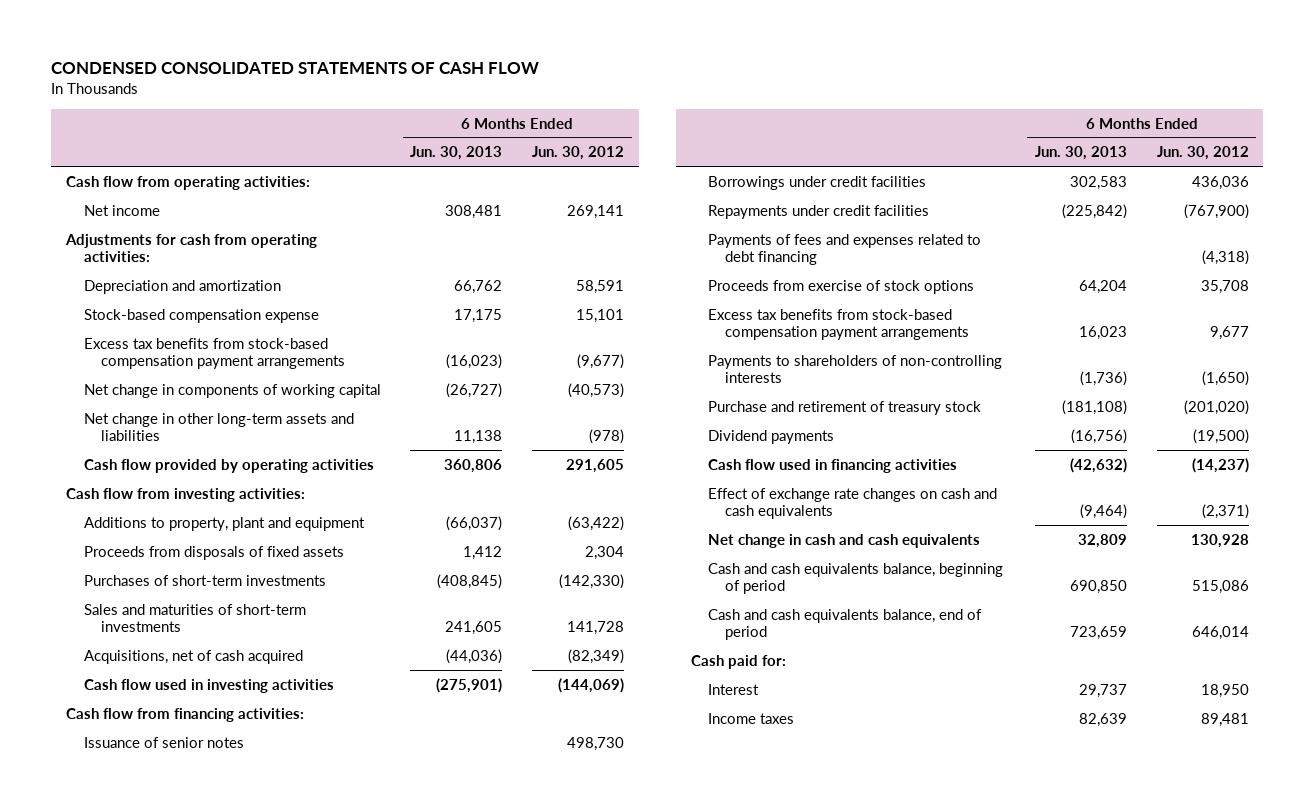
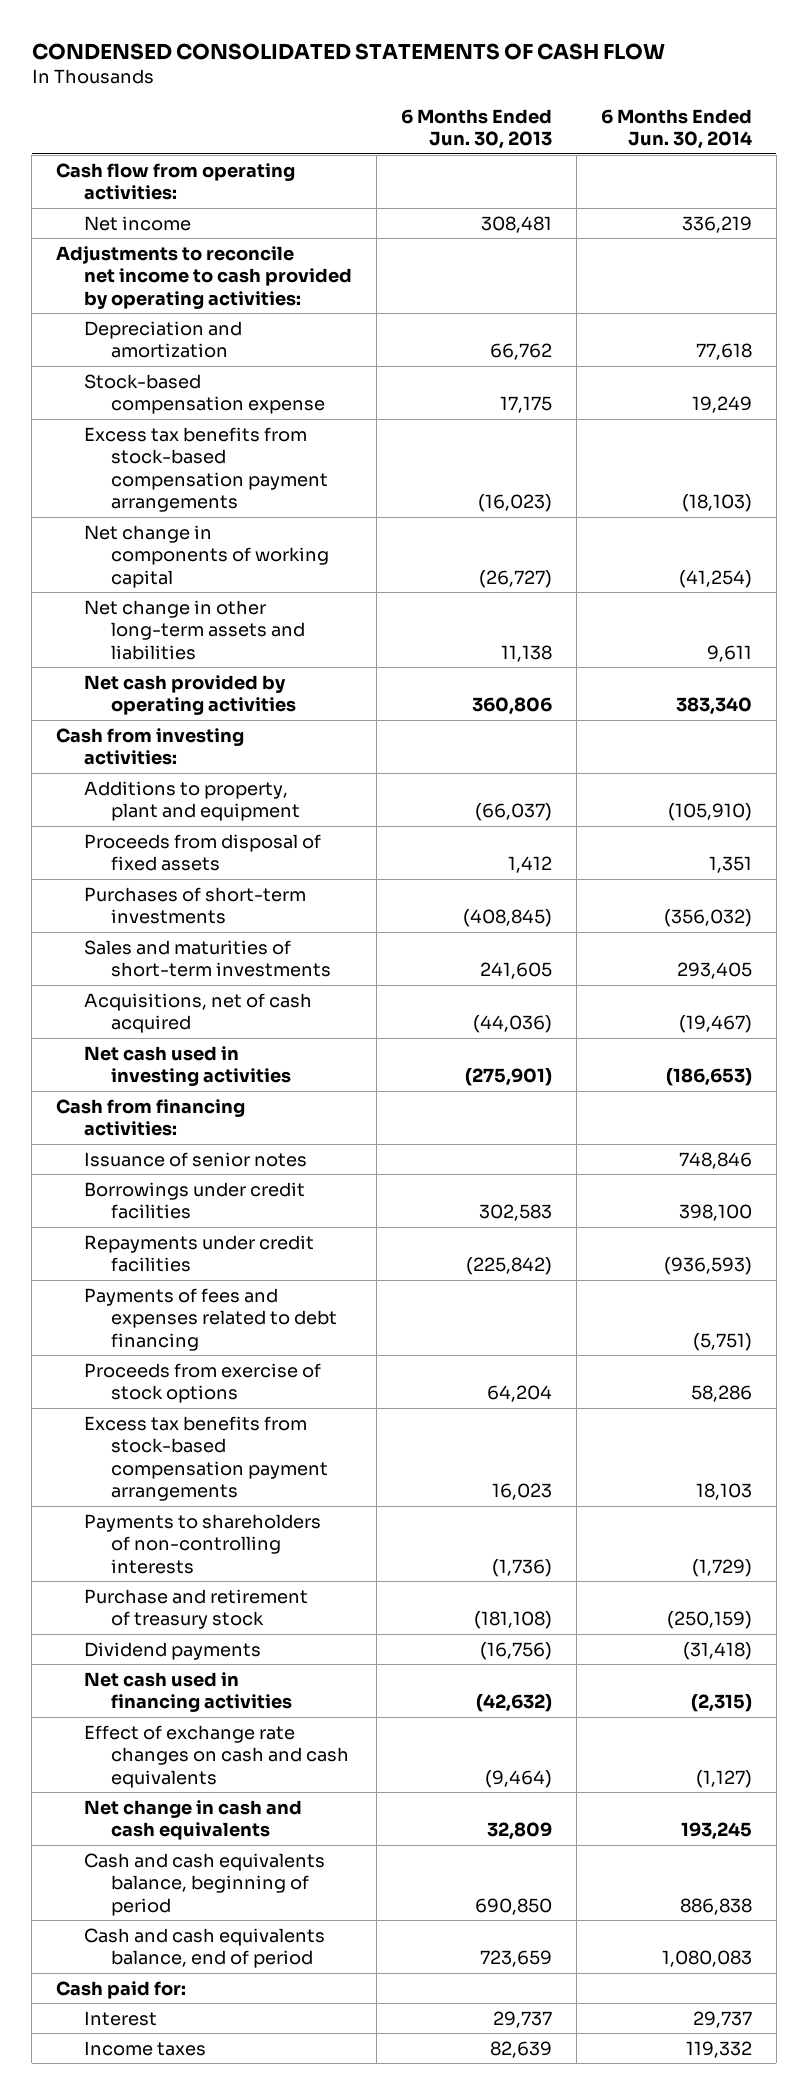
[532,146,625,161] Jun. 30, 2012 -> none
none -> [600,108,752,150] 6 Months Ended Jun. 30, 2014
[65,233,318,262] Adjustments for cash from operating activities: -> [56,245,352,309] Adjustments to reconcile net income to cash provided by operating activities:
[83,458,374,473] Cash flow provided by operating activities -> [83,674,297,716] Net cash provided by operating activities
[66,487,306,502] Cash flow from investing activities: -> [56,727,245,766] Cash from investing activities:
[83,545,344,560] Proceeds from disposals of fixed assets -> [83,833,321,872] Proceeds from disposal of fixed assets
[83,678,334,693] Cash flow used in investing activities -> [83,1045,292,1087] Net cash used in investing activities
[66,707,305,722] Cash flow from financing activities: -> [56,1098,246,1137] Cash from financing activities:
[707,458,957,473] Cash flow used in financing activities -> [83,1671,293,1713] Net cash used in financing activities

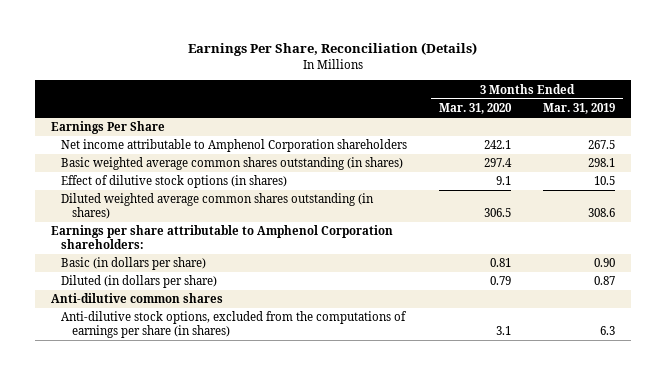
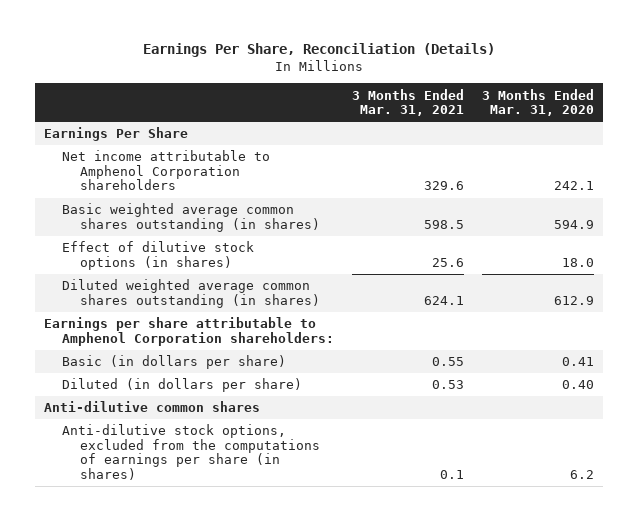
[542,103,615,115] Mar. 31, 2019 -> none
none -> [351,88,464,117] 3 Months Ended Mar. 31, 2021
[484,158,513,168] 297.4 -> [553,219,594,229] 594.9
[496,176,512,186] 9.1 -> [561,257,594,267] 18.0
[484,208,512,218] 306.5 -> [553,295,594,305] 612.9
[490,258,512,268] 0.81 -> [561,357,594,367] 0.41
[490,276,512,286] 0.79 -> [561,380,594,390] 0.40
[496,326,512,336] 3.1 -> [569,469,594,479] 6.2

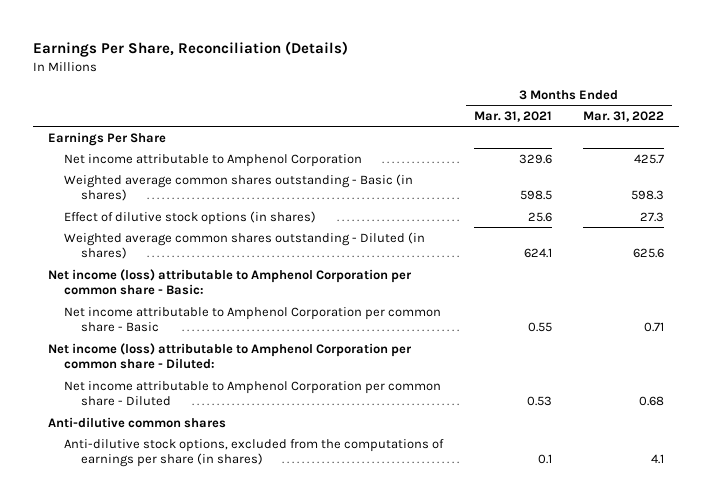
[481,88,594,117] 3 Months Ended Mar. 31, 2020 -> none
none -> [582,110,664,122] Mar. 31, 2022
[61,150,270,191] Net income attributable to Amphenol Corporation shareholders -> [64,153,363,167] Net income attributable to Amphenol Corporation
[61,203,320,232] Basic weighted average common shares outstanding (in shares) -> [64,173,414,202] Weighted average common shares outstanding - Basic (in shares)
[43,317,334,346] Earnings per share attributable to Amphenol Corporation shareholders: -> none
[61,279,320,308] Diluted weighted average common shares outstanding (in shares) -> [64,231,426,260] Weighted average common shares outstanding - Diluted (in shares)
none -> [48,268,413,296] Net income (loss) attributable to Amphenol Corporation per common share - Basic:
[61,355,286,370] Basic (in dollars per share) -> [64,306,442,333] Net income attributable to Amphenol Corporation per common share - Basic
none -> [48,342,413,370] Net income (loss) attributable to Amphenol Corporation per common share - Diluted:
[61,378,302,393] Diluted (in dollars per share) -> [64,380,442,407] Net income attributable to Amphenol Corporation per common share - Diluted

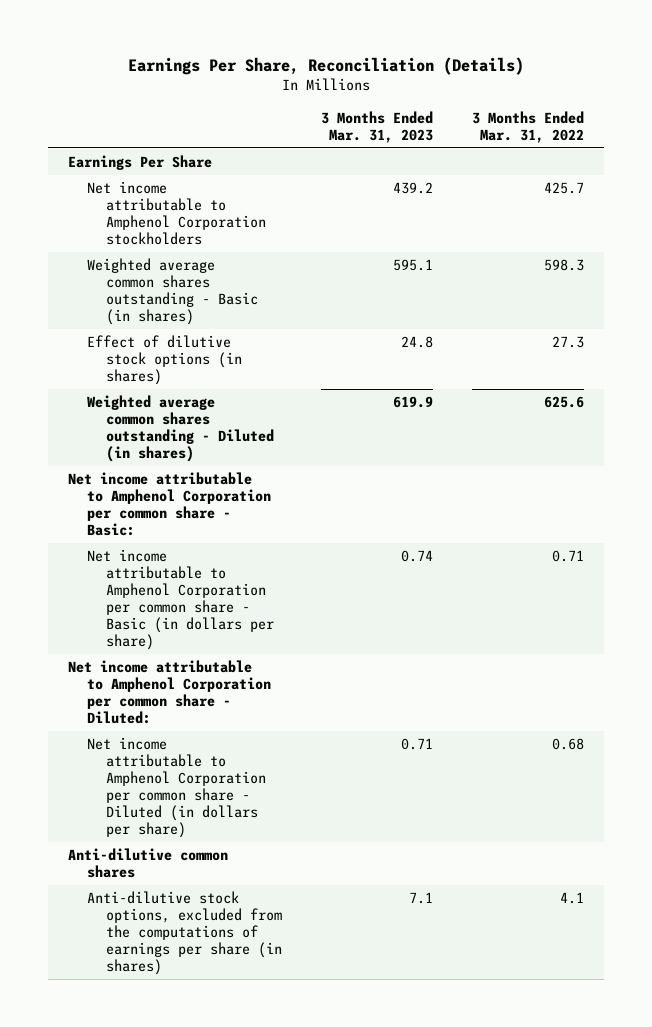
[474,110,553,122] Mar. 31, 2021 -> none
none -> [320,110,433,143] 3 Months Ended Mar. 31, 2023
[64,153,363,167] Net income attributable to Amphenol Corporation -> [86,181,266,246] Net income attributable to Amphenol Corporation stockholders
[48,268,413,296] Net income (loss) attributable to Amphenol Corporation per common share - Basic: -> [67,472,271,537] Net income attributable to Amphenol Corporation per common share - Basic:
[64,306,442,333] Net income attributable to Amphenol Corporation per common share - Basic -> [86,549,274,651] Net income attributable to Amphenol Corporation per common share - Basic (in dollars per share)
[48,342,413,370] Net income (loss) attributable to Amphenol Corporation per common share - Diluted: -> [67,660,271,725] Net income attributable to Amphenol Corporation per common share - Diluted:
[64,380,442,407] Net income attributable to Amphenol Corporation per common share - Diluted -> [86,737,266,839] Net income attributable to Amphenol Corporation per common share - Diluted (in dollars per share)

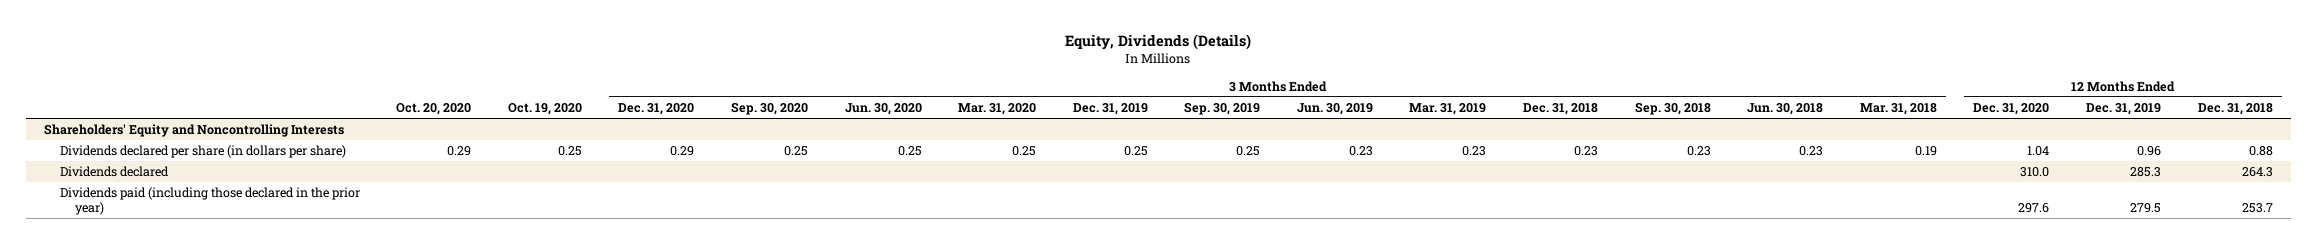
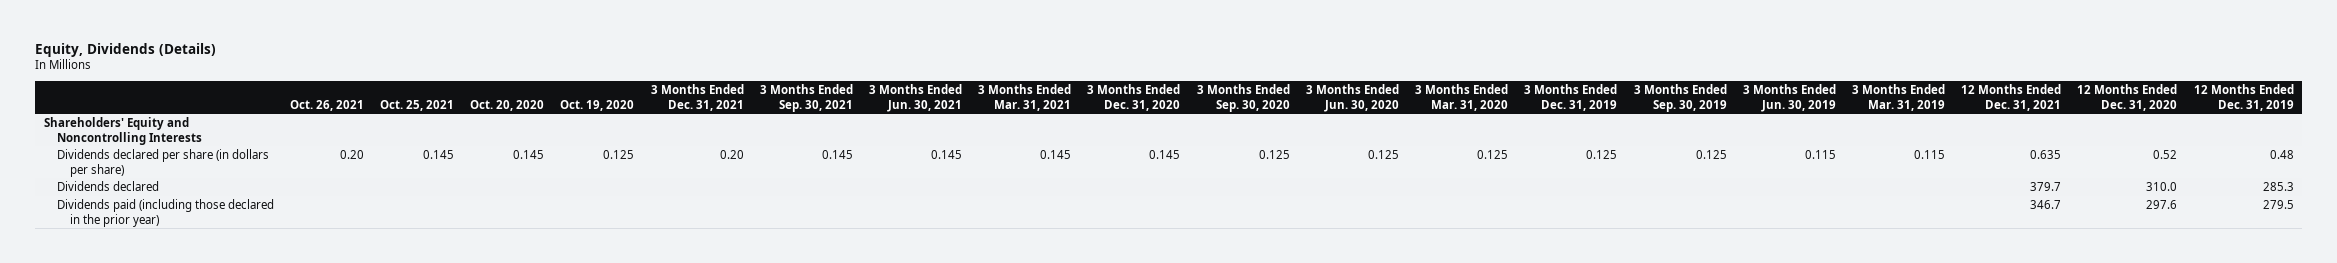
[1523,102,1599,115] Dec. 31, 2018 -> none
[1634,101,1711,115] Sep. 30, 2018 -> none
[1747,102,1824,115] Jun. 30, 2018 -> none
[1859,102,1937,115] Mar. 31, 2018 -> none
[2197,102,2273,115] Dec. 31, 2018 -> none
none -> [289,99,364,111] Oct. 26, 2021
none -> [379,99,454,111] Oct. 25, 2021
none -> [650,84,744,111] 3 Months Ended Dec. 31, 2021
none -> [759,84,853,112] 3 Months Ended Sep. 30, 2021
none -> [869,84,963,112] 3 Months Ended Jun. 30, 2021
none -> [978,84,1072,111] 3 Months Ended Mar. 31, 2021
none -> [1961,84,2062,111] 12 Months Ended Dec. 31, 2021
[447,146,472,157] 0.29 -> [513,150,545,160] 0.145
[557,146,582,157] 0.25 -> [603,150,635,160] 0.125
[670,146,695,157] 0.29 -> [1149,150,1181,160] 0.145
[783,146,808,157] 0.25 -> [1258,150,1290,160] 0.125
[897,146,922,157] 0.25 -> [1367,150,1399,160] 0.125
[1012,146,1037,157] 0.25 -> [1477,150,1509,160] 0.125
[1123,146,1148,157] 0.25 -> [1586,150,1618,160] 0.125
[1236,146,1261,157] 0.25 -> [1695,150,1727,160] 0.125
[1348,146,1373,157] 0.23 -> [1804,150,1836,160] 0.115
[1462,146,1487,157] 0.23 -> [1913,150,1945,160] 0.115
[2027,146,2050,157] 1.04 -> [2153,150,2178,160] 0.52
[2136,146,2161,157] 0.96 -> [2269,150,2294,160] 0.48

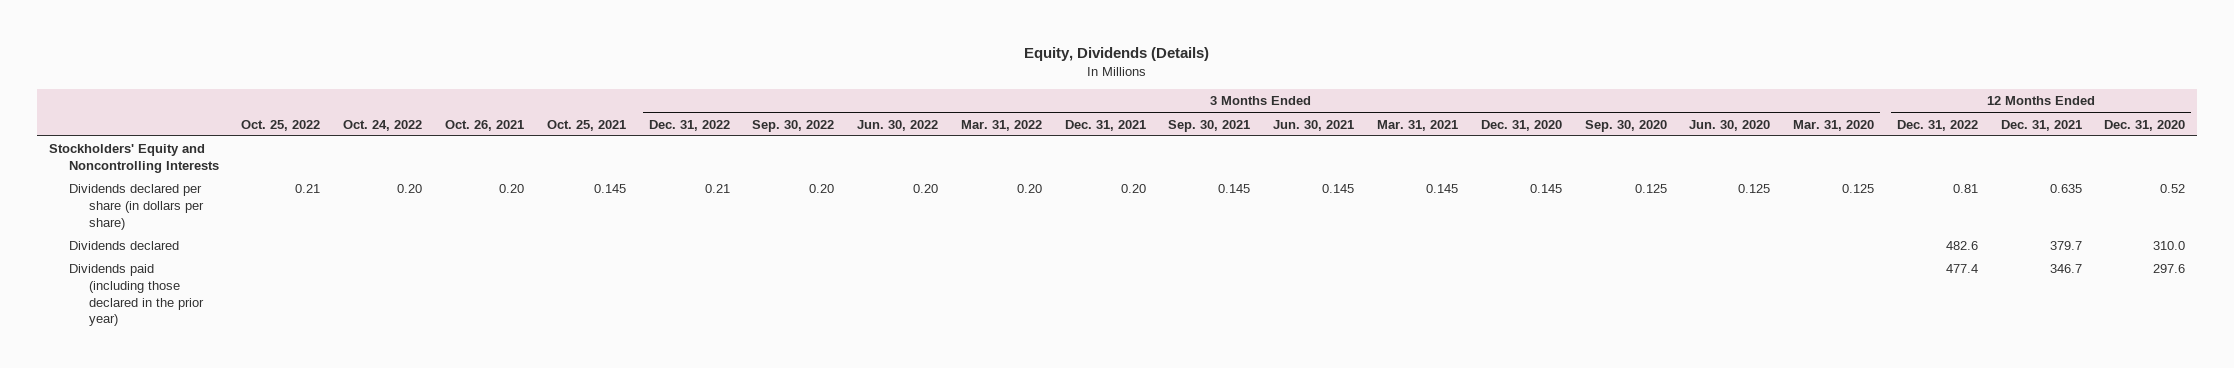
[470,99,545,111] Oct. 20, 2020 -> none
[560,99,635,111] Oct. 19, 2020 -> none
[1524,84,1618,111] 3 Months Ended Dec. 31, 2019 -> none
[1633,84,1727,112] 3 Months Ended Sep. 30, 2019 -> none
[1742,84,1836,112] 3 Months Ended Jun. 30, 2019 -> none
[1851,84,1945,111] 3 Months Ended Mar. 31, 2019 -> none
[2193,84,2294,111] 12 Months Ended Dec. 31, 2019 -> none
none -> [241,119,321,131] Oct. 25, 2022
none -> [343,119,423,131] Oct. 24, 2022
none -> [648,119,730,131] Dec. 31, 2022
none -> [752,119,835,132] Sep. 30, 2022
none -> [857,119,939,131] Jun. 30, 2022
none -> [960,119,1042,131] Mar. 31, 2022
none -> [1896,119,1978,131] Dec. 31, 2022
[43,117,202,145] Shareholders' Equity and Noncontrolling Interests -> [48,144,219,173] Stockholders' Equity and Noncontrolling Interests

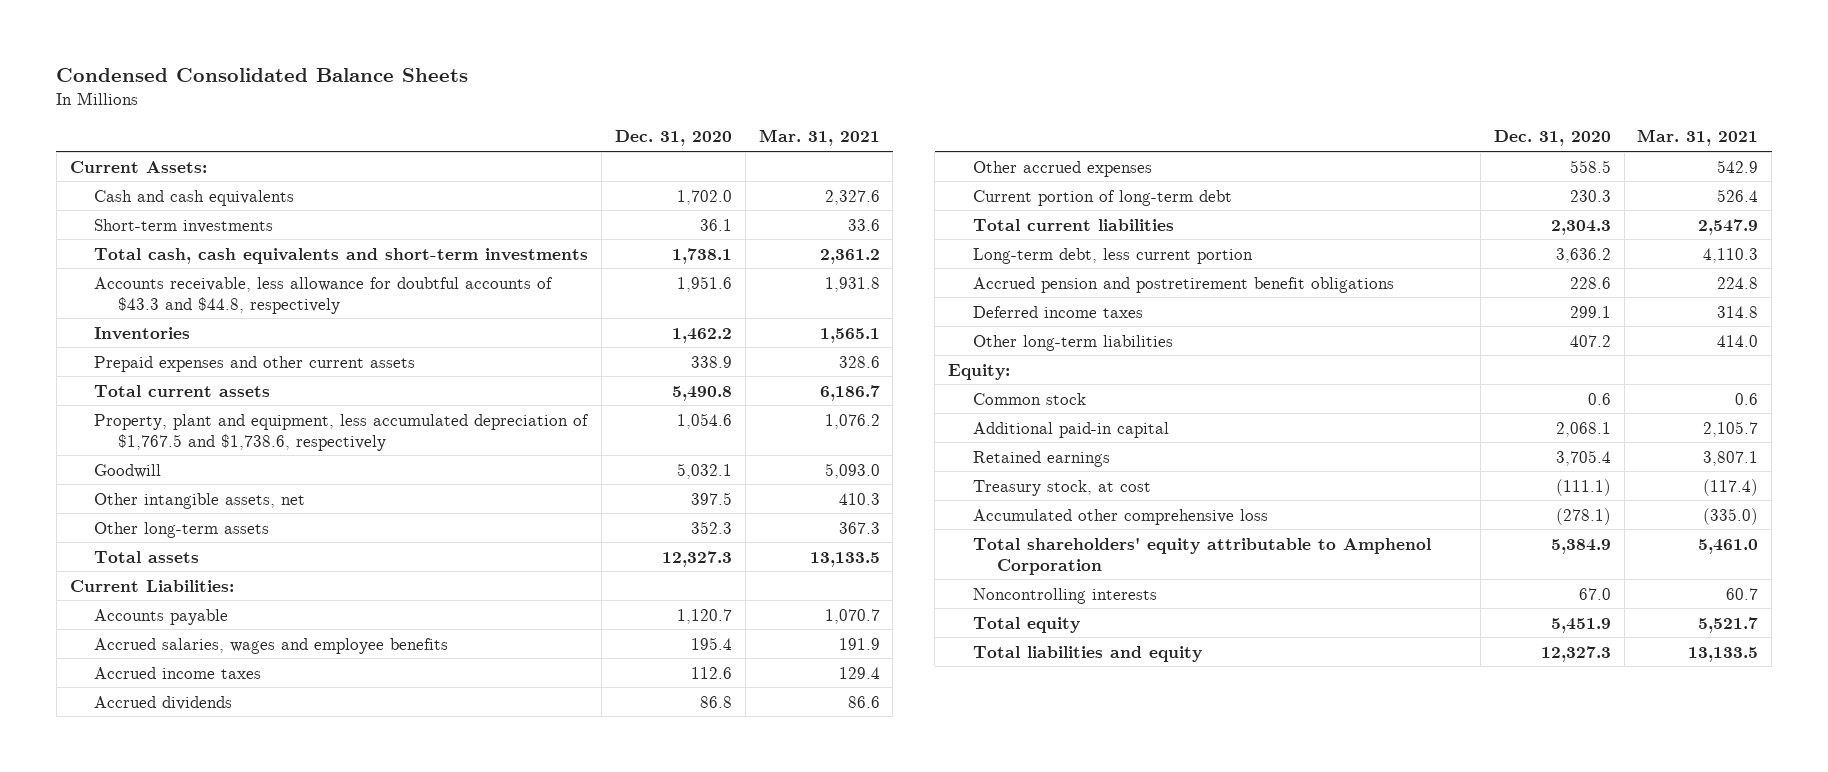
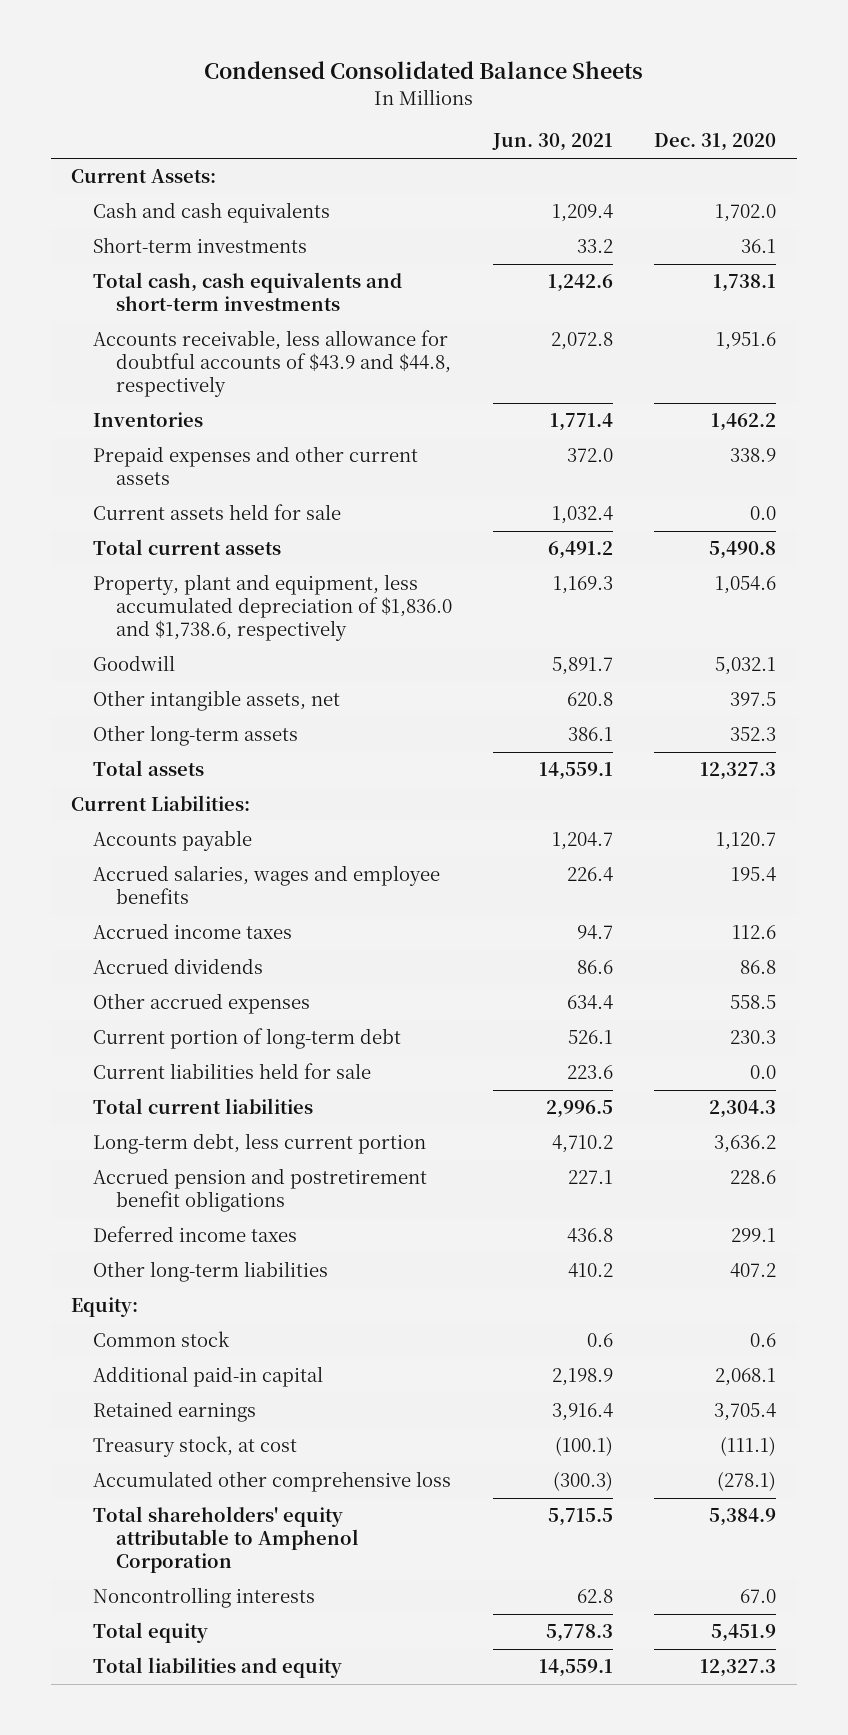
[758,129,880,147] Mar. 31, 2021 -> none
none -> [491,133,613,152] Jun. 30, 2021
[94,276,554,314] Accounts receivable, less allowance for doubtful accounts of $43.3 and $44.8, respectively -> [93,330,451,398] Accounts receivable, less allowance for doubtful accounts of $43.9 and $44.8, respectively
none -> [93,504,342,521] Current assets held for sale
[94,413,590,451] Property, plant and equipment, less accumulated depreciation of $1,767.5 and $1,738.6, respectively -> [93,574,452,642] Property, plant and equipment, less accumulated depreciation of $1,836.0 and $1,738.6, respectively
none -> [93,1063,372,1080] Current liabilities held for sale

